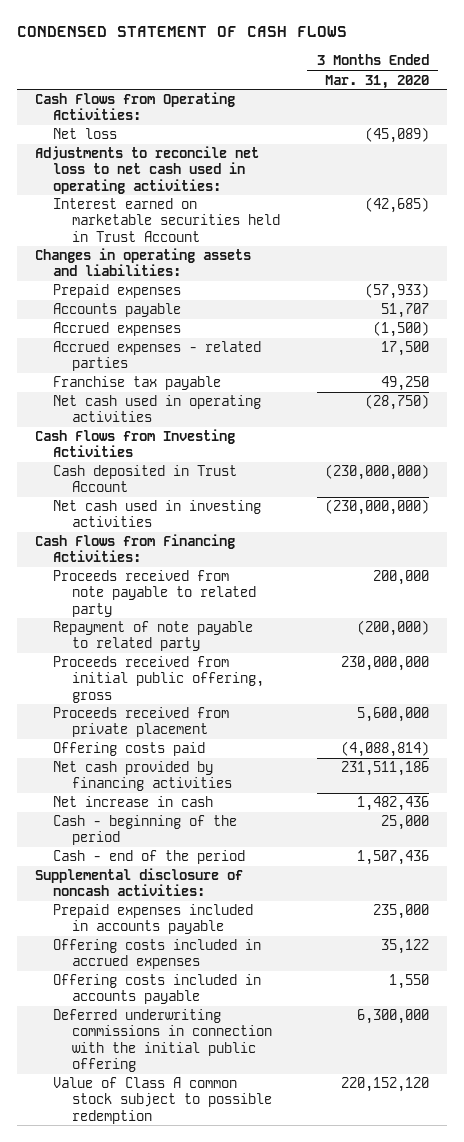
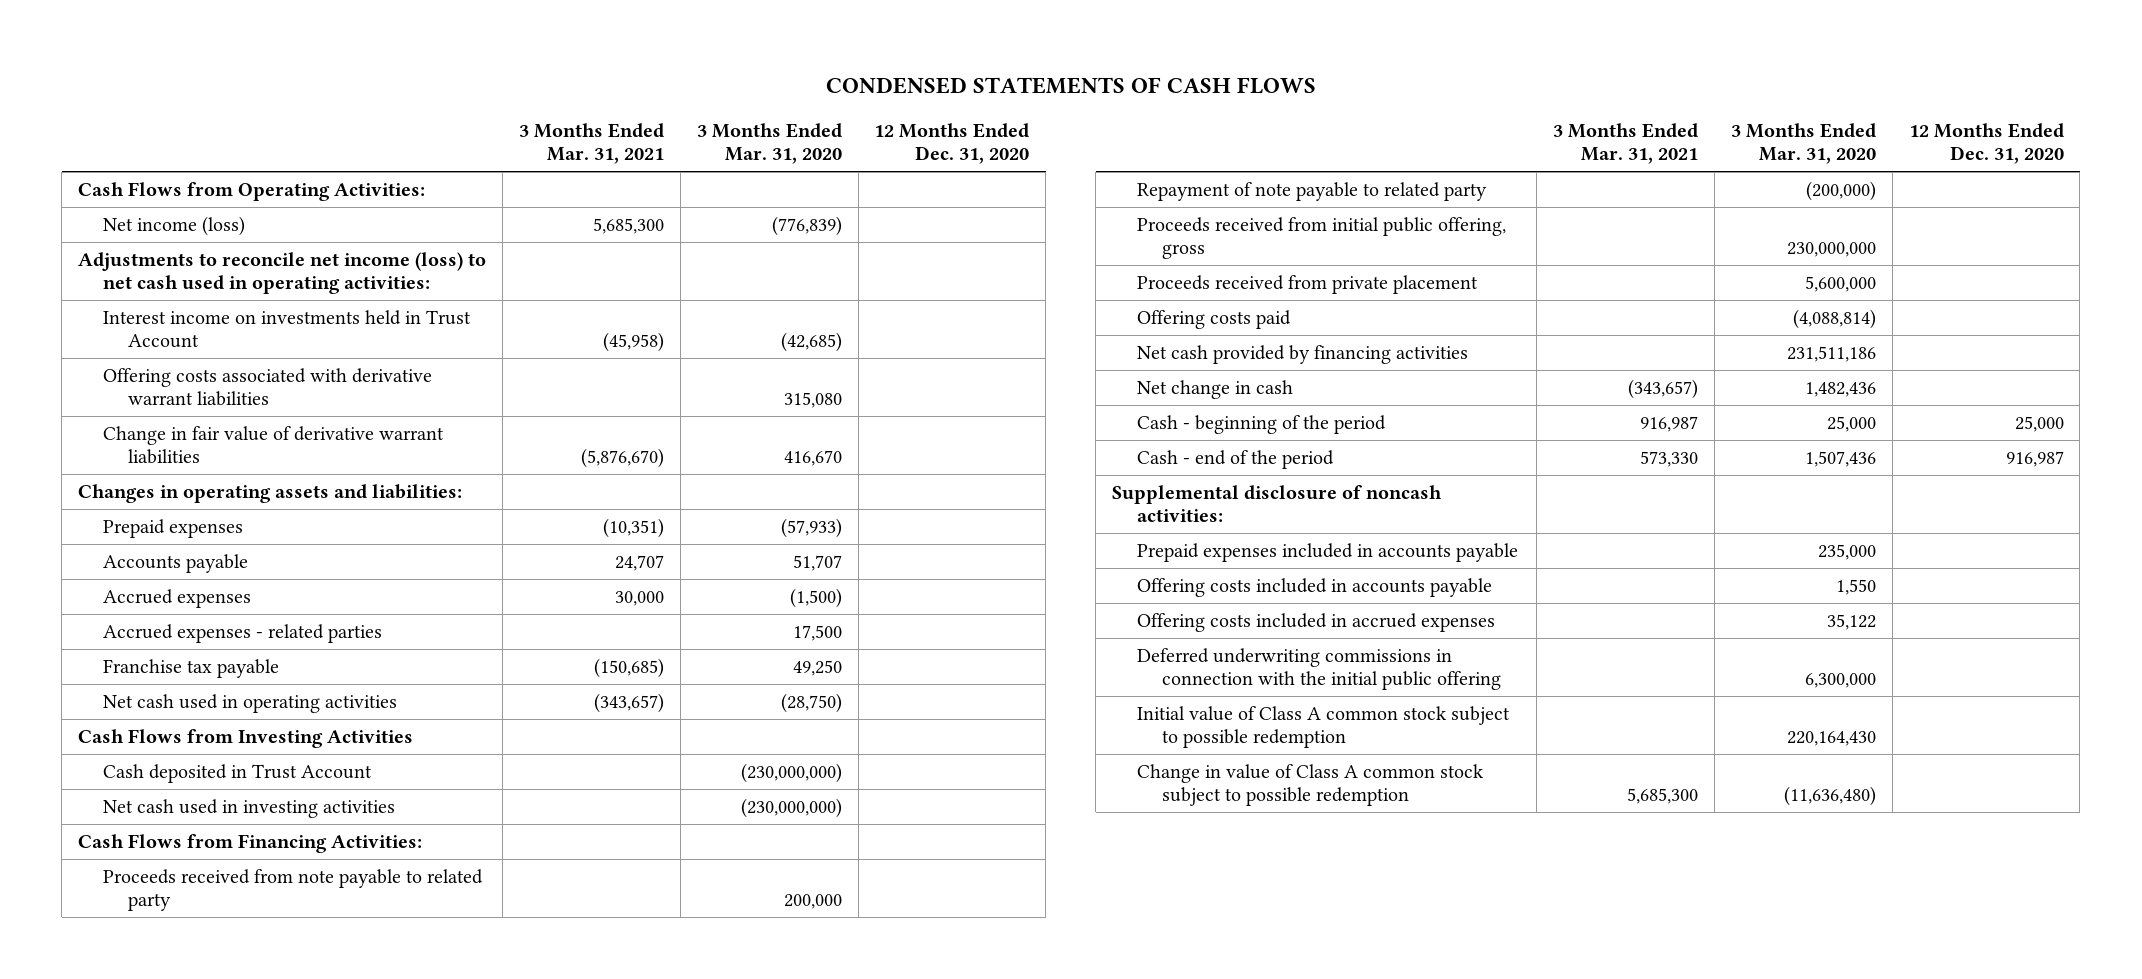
[16,26,347,38] CONDENSED STATEMENT OF CASH FLOWS -> [825,76,1316,94] CONDENSED STATEMENTS OF CASH FLOWS
none -> [518,123,664,165] 3 Months Ended Mar. 31, 2021
none -> [874,123,1030,165] 12 Months Ended Dec. 31, 2020
[53,128,118,140] Net loss -> [102,216,245,237] Net income (loss)
[364,127,429,144] (45,089) -> [771,216,842,237] (776,839)
[34,146,259,194] Adjustments to reconcile net loss to net cash used in operating activities: -> [78,252,487,295] Adjustments to reconcile net income (loss) to net cash used in operating activities:
[53,198,280,242] Interest earned on marketable securities held in Trust Account -> [102,310,471,349] Interest income on investments held in Trust Account
none -> [102,368,432,407] Offering costs associated with derivative warrant liabilities
none -> [102,426,444,465] Change in fair value of derivative warrant liabilities
[53,796,214,808] Net increase in cash -> [1137,380,1294,400] Net change in cash
[53,939,262,970] Offering costs included in accrued expenses -> [1137,613,1496,633] Offering costs included in accrued expenses
[53,1077,272,1124] Value of Class A common stock subject to possible redemption -> [1137,706,1511,749] Initial value of Class A common stock subject to possible redemption
[340,1077,429,1093] 220,152,120 -> [1786,731,1876,747] 220,164,430
none -> [1137,764,1485,807] Change in value of Class A common stock subject to possible redemption

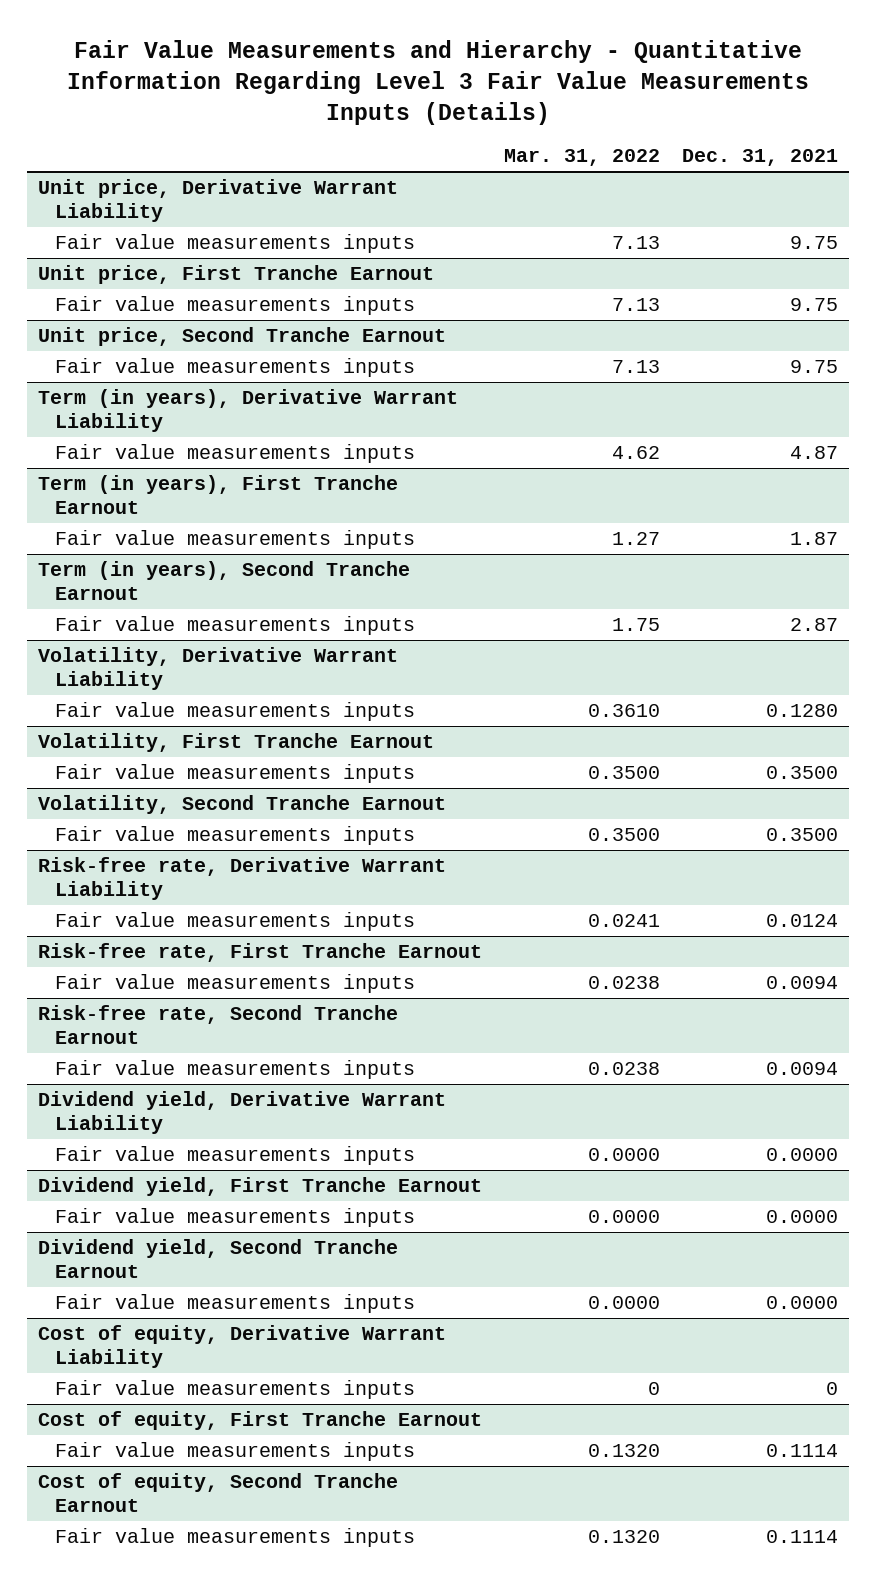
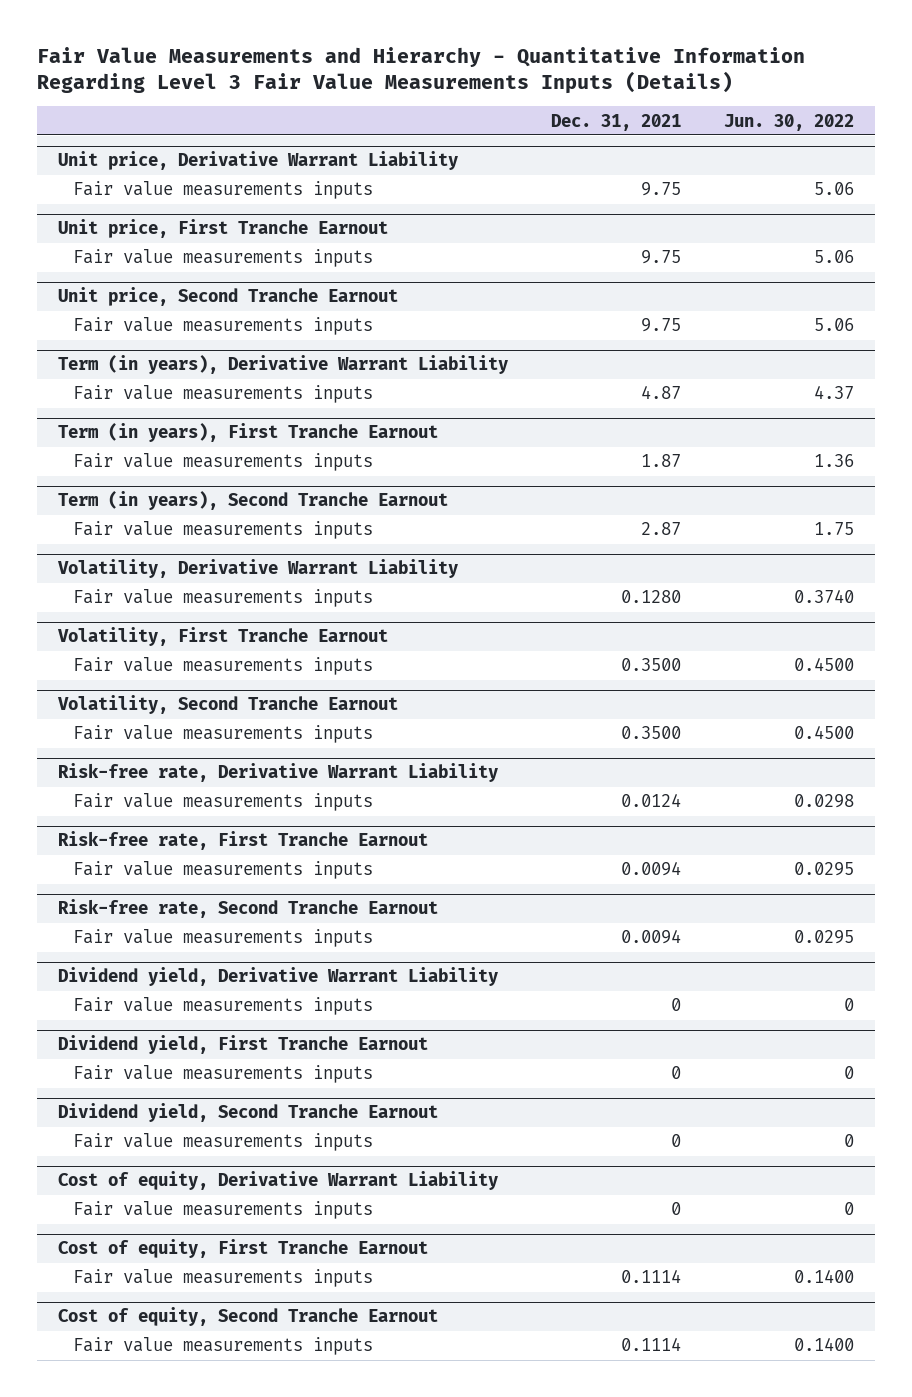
[504,149,661,167] Mar. 31, 2022 -> none
none -> [723,113,854,131] Jun. 30, 2022
[766,1148,839,1162] 0.0000 -> [671,998,682,1012] 0
[766,1210,839,1224] 0.0000 -> [671,1066,682,1080] 0
[766,1296,839,1310] 0.0000 -> [671,1134,682,1148] 0

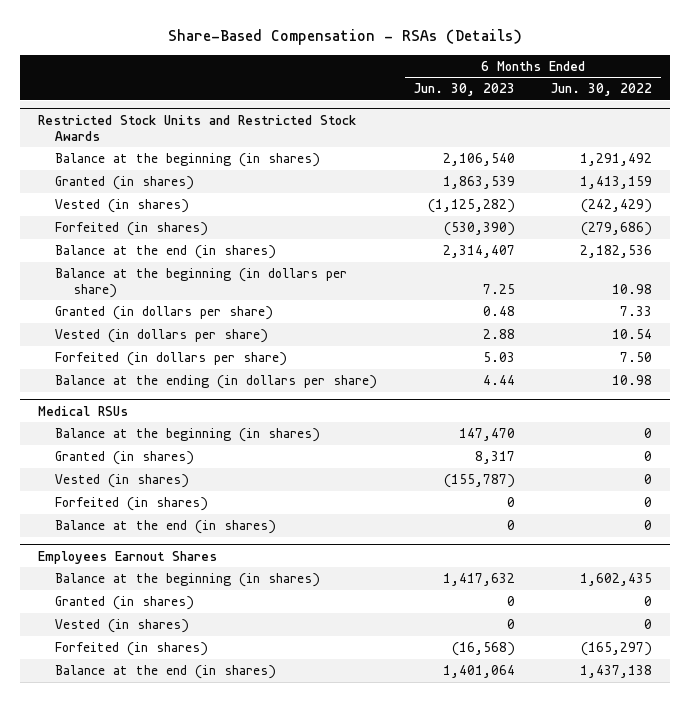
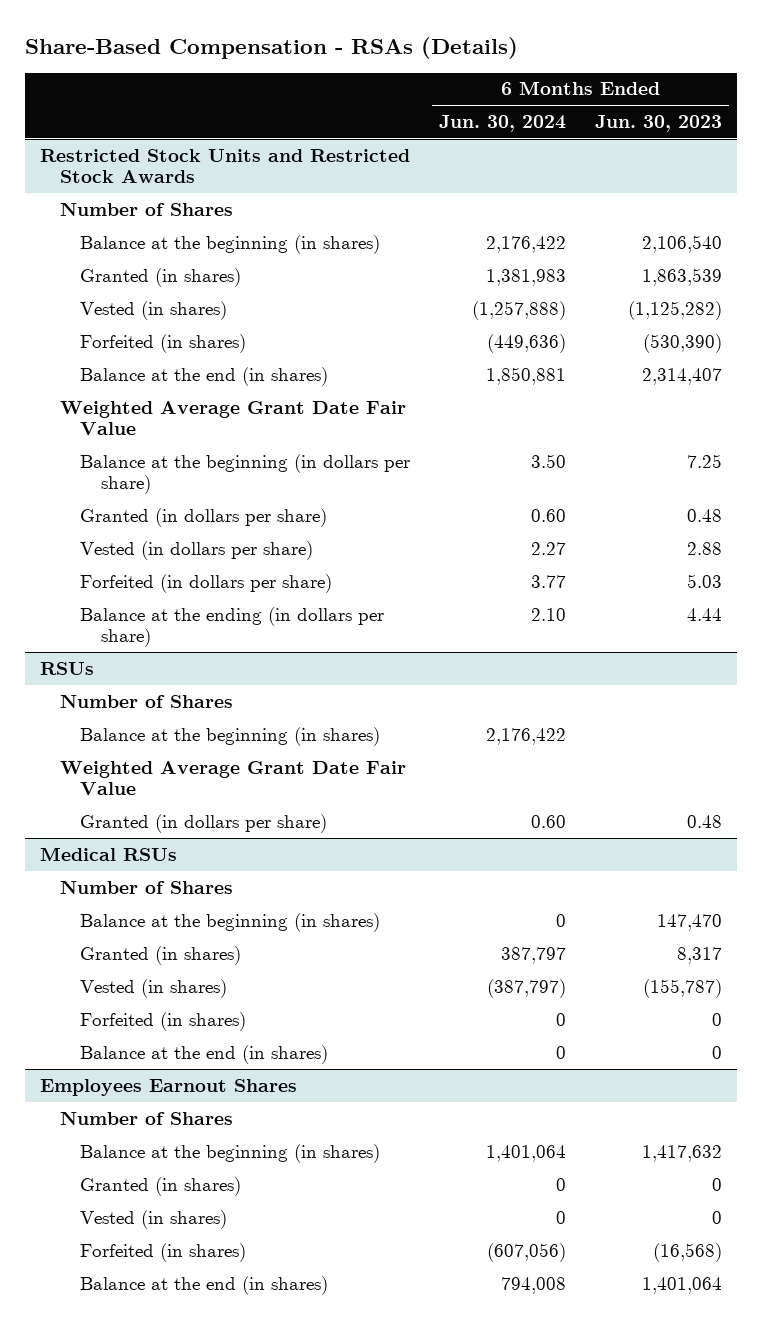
[550,83,652,97] Jun. 30, 2022 -> none
none -> [439,115,567,133] Jun. 30, 2024
none -> [59,202,233,216] Number of Shares
none -> [59,400,406,436] Weighted Average Grant Date Fair Value
none -> [39,661,94,675] RSUs
none -> [59,694,233,708] Number of Shares
none -> [80,726,381,746] Balance at the beginning (in shares)
none -> [59,760,406,796] Weighted Average Grant Date Fair Value
none -> [80,813,328,833] Granted (in dollars per share)
none -> [59,880,233,894] Number of Shares
none -> [59,1111,233,1125] Number of Shares

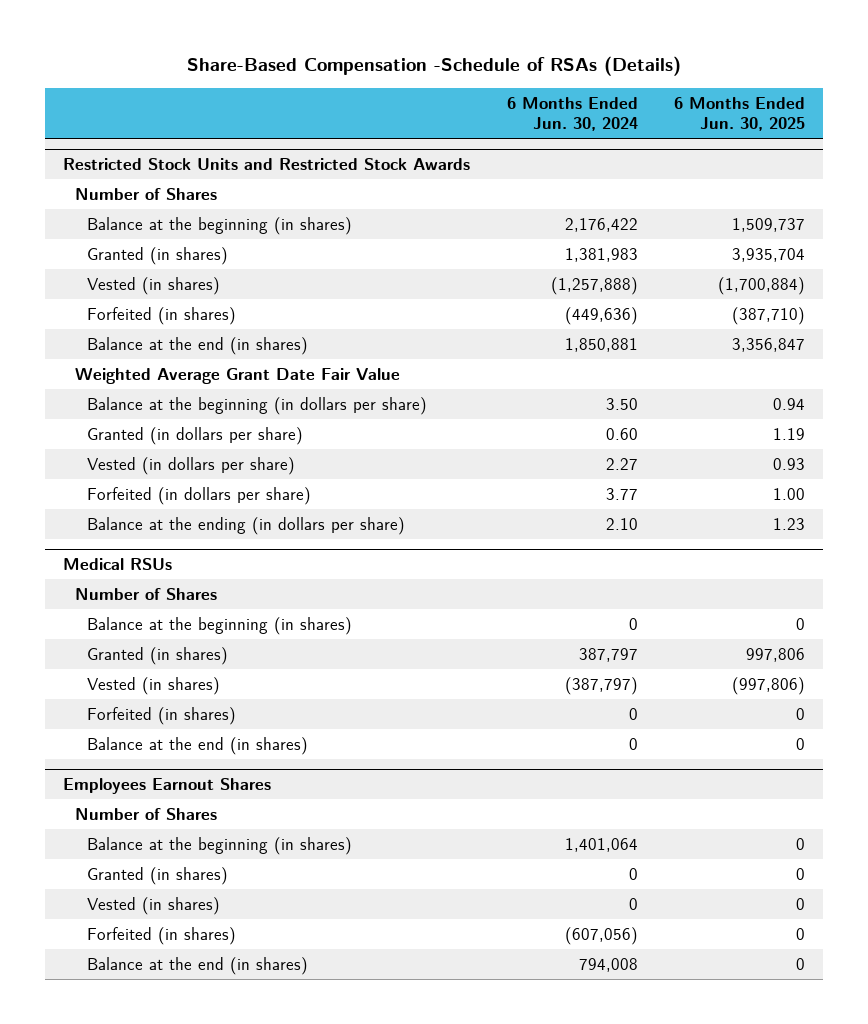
[25,37,519,60] Share-Based Compensation - RSAs (Details) -> [187,56,682,77] Share-Based Compensation -Schedule of RSAs (Details)
[595,115,723,133] Jun. 30, 2023 -> none
none -> [673,96,805,132] 6 Months Ended Jun. 30, 2025
[39,661,94,675] RSUs -> none
[59,694,233,708] Number of Shares -> none
[80,726,381,746] Balance at the beginning (in shares) -> none
[59,760,406,796] Weighted Average Grant Date Fair Value -> none
[80,813,328,833] Granted (in dollars per share) -> none

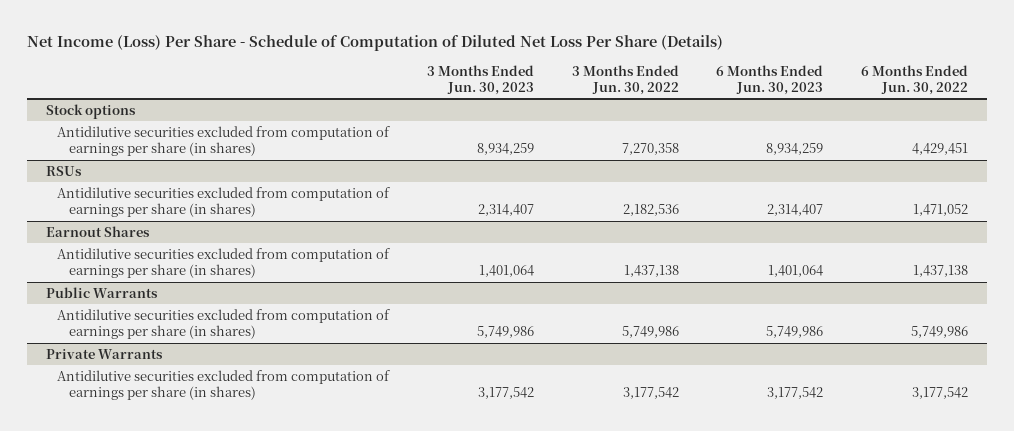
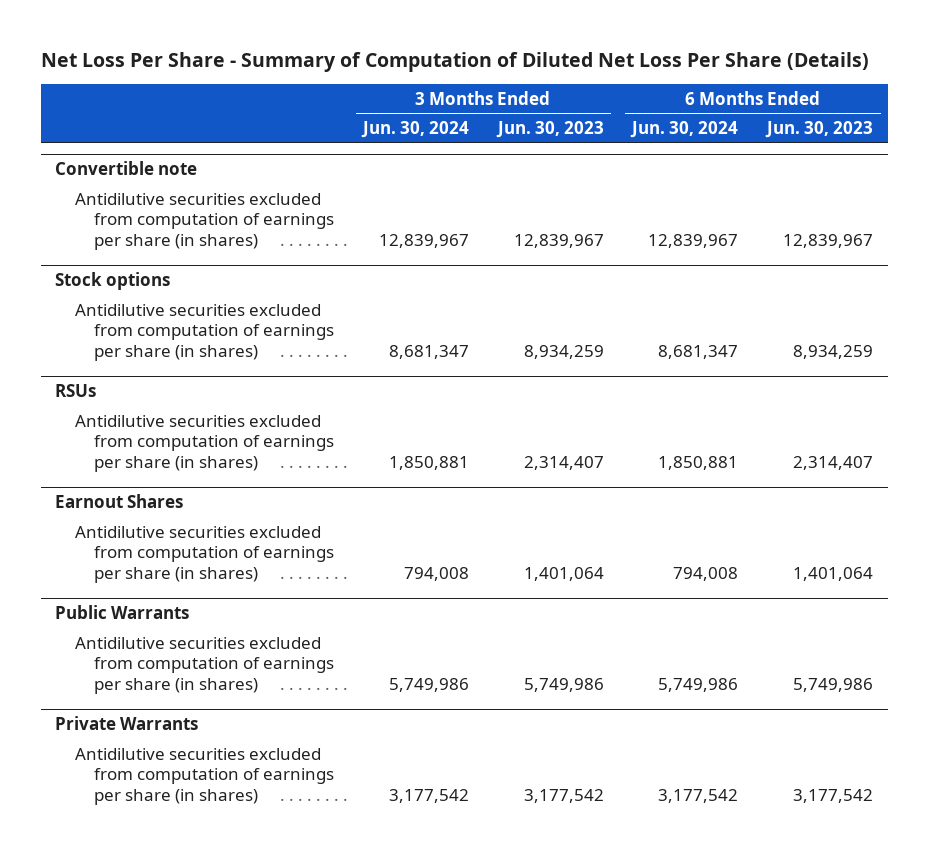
[27,34,724,51] Net Income (Loss) Per Share - Schedule of Computation of Diluted Net Loss Per Share (Details) -> [40,51,869,72] Net Loss Per Share - Summary of Computation of Diluted Net Loss Per Share (Details)
[571,64,679,95] 3 Months Ended Jun. 30, 2022 -> none
[861,64,969,95] 6 Months Ended Jun. 30, 2022 -> none
none -> [360,121,469,139] Jun. 30, 2024
none -> [630,121,739,139] Jun. 30, 2024
none -> [55,161,198,176] Convertible note
none -> [74,192,334,251] Antidilutive securities excluded from computation of earnings per share (in shares)

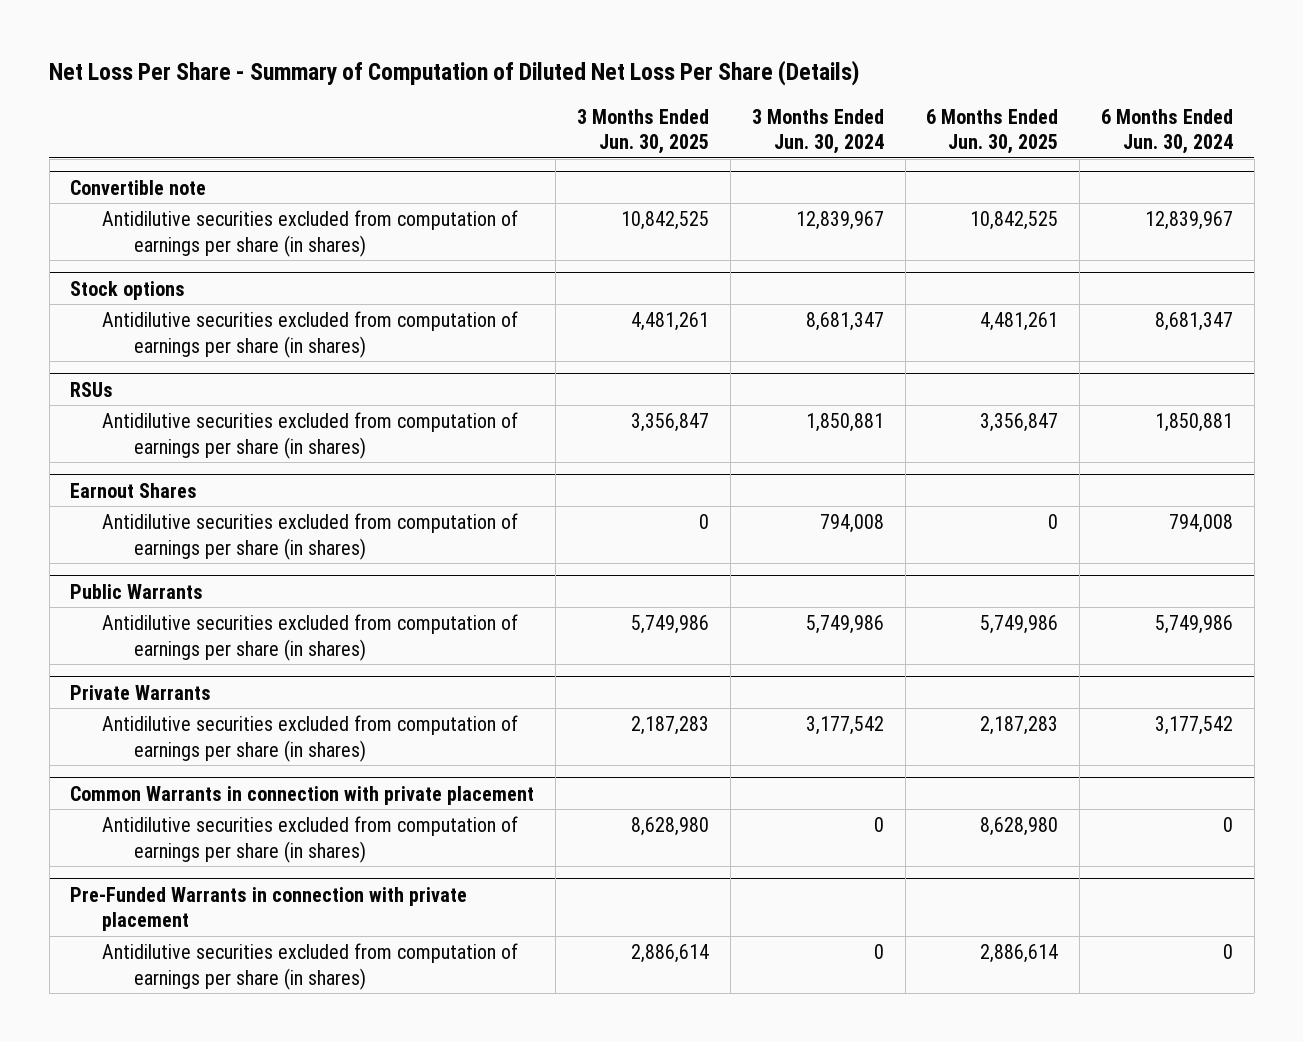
[495,121,604,139] Jun. 30, 2023 -> none
[765,121,874,139] Jun. 30, 2023 -> none
none -> [577,108,710,155] 3 Months Ended Jun. 30, 2025
none -> [926,108,1059,155] 6 Months Ended Jun. 30, 2025
none -> [70,785,535,805] Common Warrants in connection with private placement
none -> [101,815,518,863] Antidilutive securities excluded from computation of earnings per share (in shares)
none -> [70,886,468,932] Pre-Funded Warrants in connection with private placement
none -> [101,942,518,990] Antidilutive securities excluded from computation of earnings per share (in shares)

